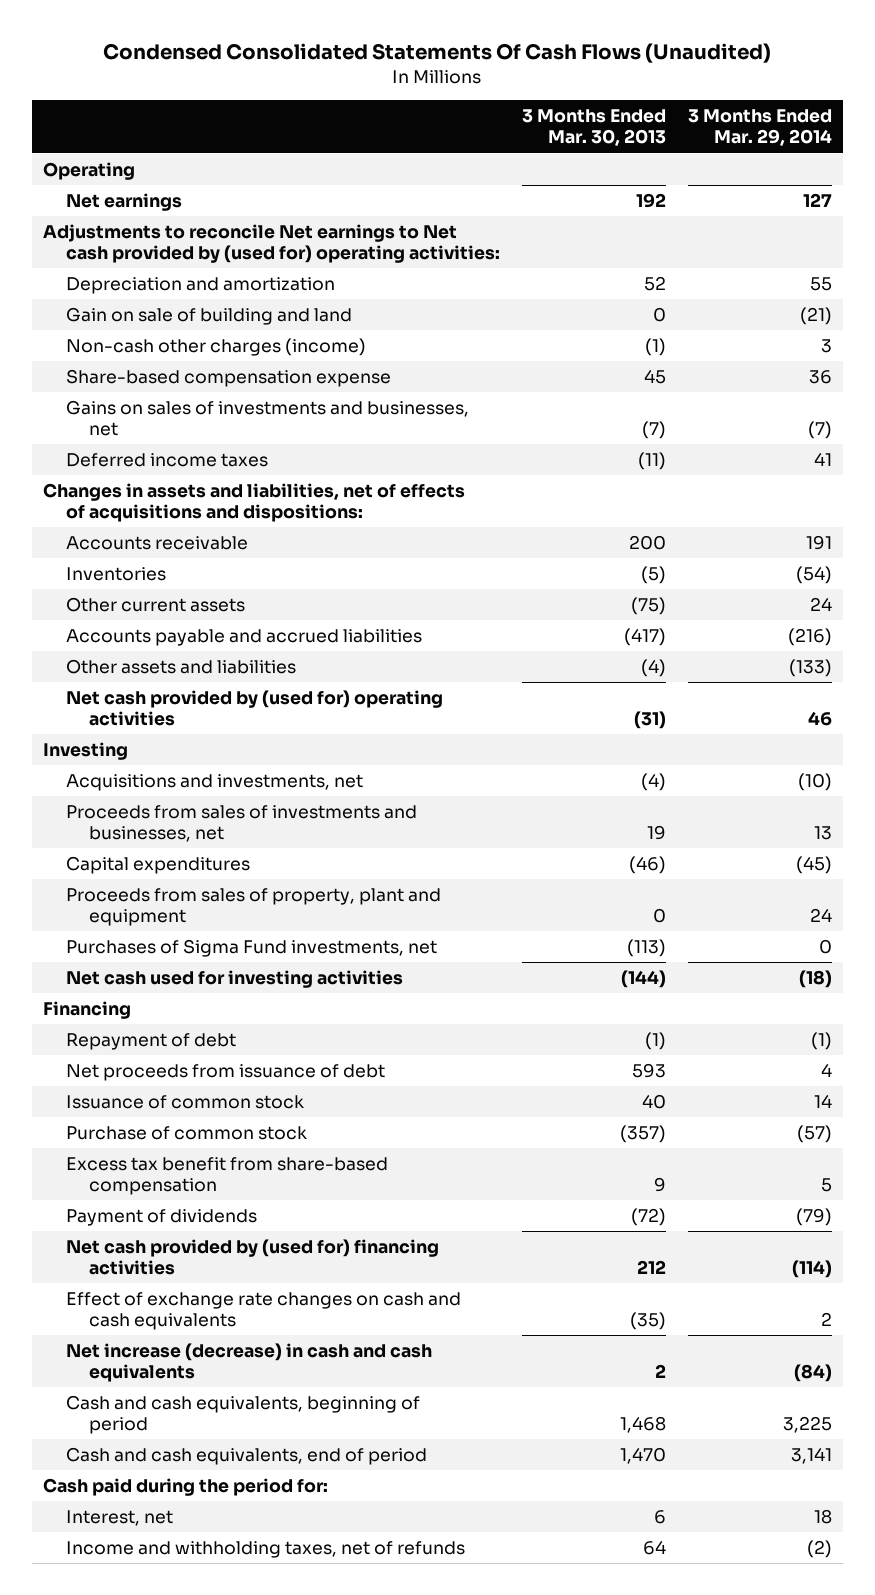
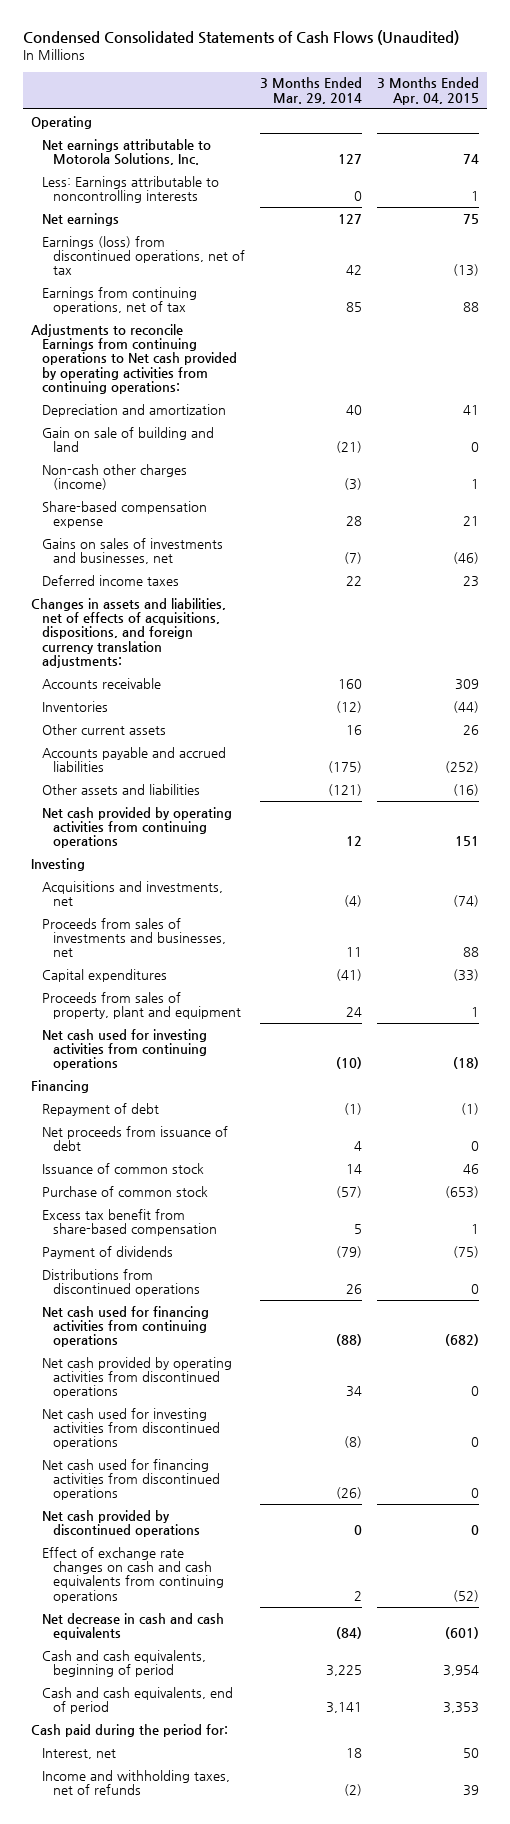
[103,43,772,64] Condensed Consolidated Statements Of Cash Flows (Unaudited) -> [23,30,460,46] Condensed Consolidated Statements of Cash Flows (Unaudited)
[521,109,666,147] 3 Months Ended Mar. 30, 2013 -> none
none -> [376,77,479,105] 3 Months Ended Apr. 04, 2015
none -> [41,138,211,166] Net earnings attributable to Motorola Solutions, Inc.
none -> [41,175,219,204] Less: Earnings attributable to noncontrolling interests
none -> [41,235,245,276] Earnings (loss) from discontinued operations, net of tax
none -> [41,286,197,315] Earnings from continuing operations, net of tax
[42,224,500,264] Adjustments to reconcile Net earnings to Net cash provided by (used for) operating activities: -> [30,323,237,395] Adjustments to reconcile Earnings from continuing operations to Net cash provided by operating activities from continuing operations:
[809,277,832,292] 55 -> [345,404,362,415] 40
[820,339,832,354] 3 -> [343,478,362,491] (3)
[808,370,832,385] 36 -> [345,516,362,527] 28
[813,452,832,467] 41 -> [345,575,362,586] 22
[42,483,465,523] Changes in assets and liabilities, net of effects of acquisitions and dispositions: -> [30,597,226,669] Changes in assets and liabilities, net of effects of acquisitions, dispositions, and foreign currency translation adjustments:
[805,535,832,551] 191 -> [337,678,362,689] 160
[795,566,832,585] (54) -> [335,700,362,713] (12)
[809,597,832,612] 24 -> [345,724,362,735] 16
[787,628,832,647] (216) -> [327,761,362,774] (175)
[788,659,832,678] (133) -> [327,783,362,796] (121)
[65,690,443,727] Net cash provided by (used for) operating activities -> [41,806,232,849] Net cash provided by operating activities from continuing operations
[807,711,832,727] 46 -> [345,836,362,847] 12
[797,773,832,792] (10) -> [343,895,362,908] (4)
[813,826,832,841] 13 -> [345,947,362,958] 11
[795,856,832,875] (45) -> [335,968,362,981] (41)
[65,939,437,958] Purchases of Sigma Fund investments, net -> none
[65,970,403,989] Net cash used for investing activities -> [41,1028,207,1071] Net cash used for investing activities from continuing operations
[798,970,832,989] (18) -> [335,1057,362,1070] (10)
none -> [41,1268,200,1297] Distributions from discontinued operations
[65,1239,439,1276] Net cash provided by (used for) financing activities -> [41,1305,209,1348] Net cash used for financing activities from continuing operations
[791,1260,832,1279] (114) -> [335,1334,362,1347] (88)
none -> [41,1356,232,1399] Net cash provided by operating activities from discontinued operations
none -> [41,1407,220,1450] Net cash used for investing activities from discontinued operations
none -> [41,1458,220,1501] Net cash used for financing activities from discontinued operations
none -> [41,1509,200,1538] Net cash provided by discontinued operations
[65,1292,461,1331] Effect of exchange rate changes on cash and cash equivalents -> [41,1546,224,1603] Effect of exchange rate changes on cash and cash equivalents from continuing operations
[65,1343,432,1383] Net increase (decrease) in cash and cash equivalents -> [41,1612,224,1641] Net decrease in cash and cash equivalents

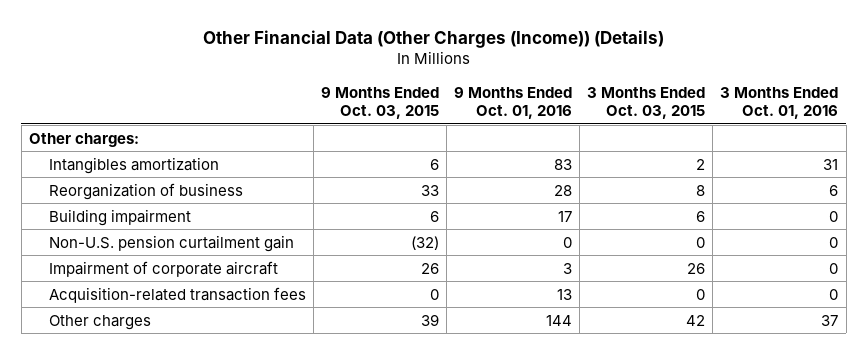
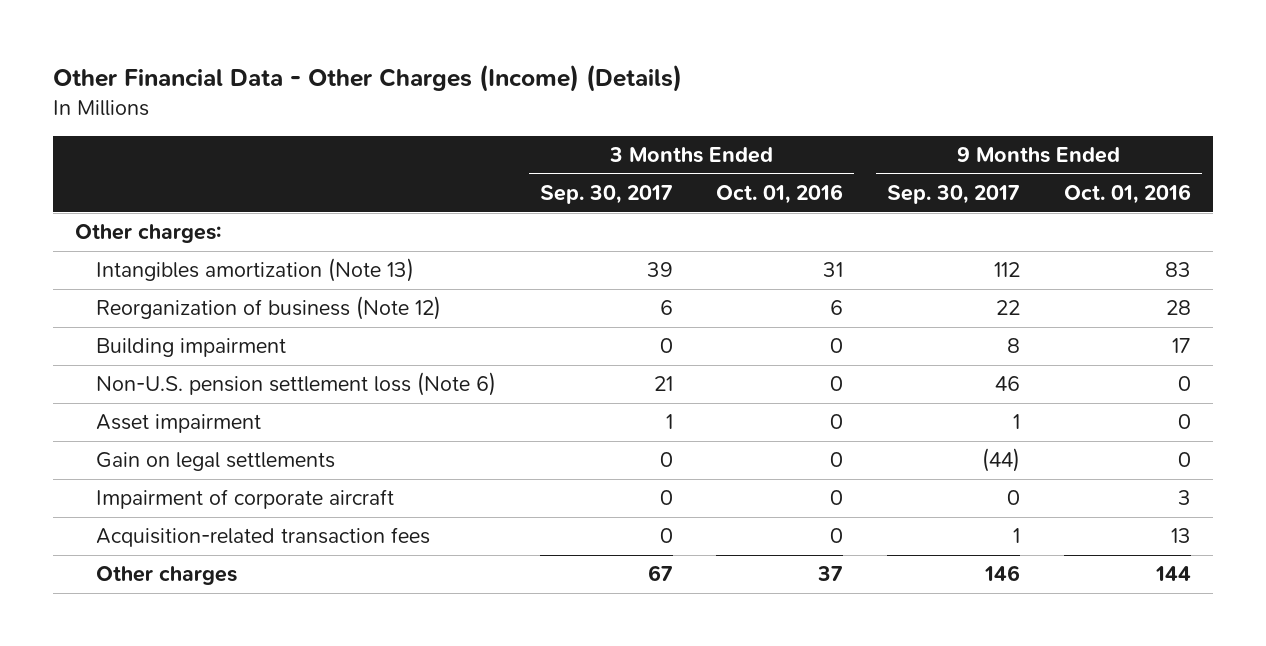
[202,30,664,49] Other Financial Data (Other Charges (Income)) (Details) -> [52,63,682,92] Other Financial Data - Other Charges (Income) (Details)
[320,87,439,120] 9 Months Ended Oct. 03, 2015 -> none
[587,87,706,120] 3 Months Ended Oct. 03, 2015 -> none
none -> [539,185,673,205] Sep. 30, 2017
none -> [887,185,1021,205] Sep. 30, 2017
[48,156,219,174] Intangibles amortization -> [95,258,414,283] Intangibles amortization (Note 13)
[48,182,243,200] Reorganization of business -> [95,296,441,321] Reorganization of business (Note 12)
[48,234,294,252] Non-U.S. pension curtailment gain -> none
none -> [95,372,496,397] Non-U.S. pension settlement loss (Note 6)
none -> [95,414,261,434] Asset impairment
none -> [95,452,335,472] Gain on legal settlements

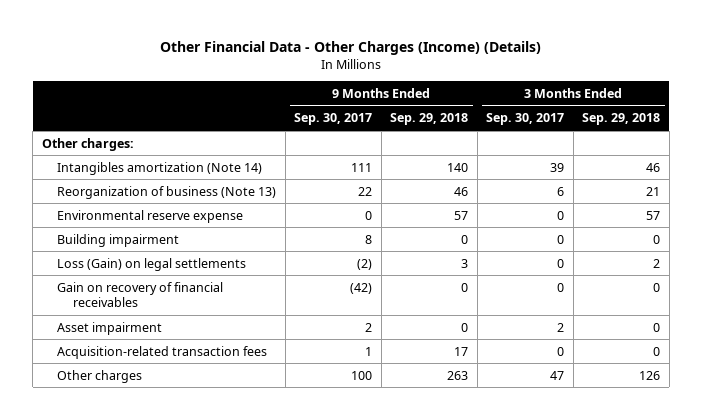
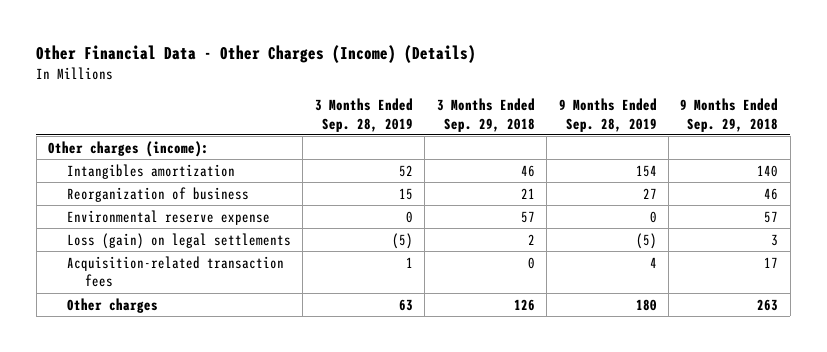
[294,113,373,126] Sep. 30, 2017 -> none
[486,113,565,126] Sep. 30, 2017 -> none
none -> [314,97,413,132] 3 Months Ended Sep. 28, 2019
none -> [558,97,657,132] 9 Months Ended Sep. 28, 2019
[41,137,134,151] Other charges: -> [48,140,210,157] Other charges (income):
[57,161,263,175] Intangibles amortization (Note 14) -> [66,163,235,179] Intangibles amortization
[57,185,277,199] Reorganization of business (Note 13) -> [66,186,249,202] Reorganization of business
[57,233,180,247] Building impairment -> none
[57,281,224,308] Gain on recovery of financial receivables -> none
[57,321,163,335] Asset impairment -> none
[57,257,247,271] Loss (Gain) on legal settlements -> [66,232,291,249] Loss (gain) on legal settlements

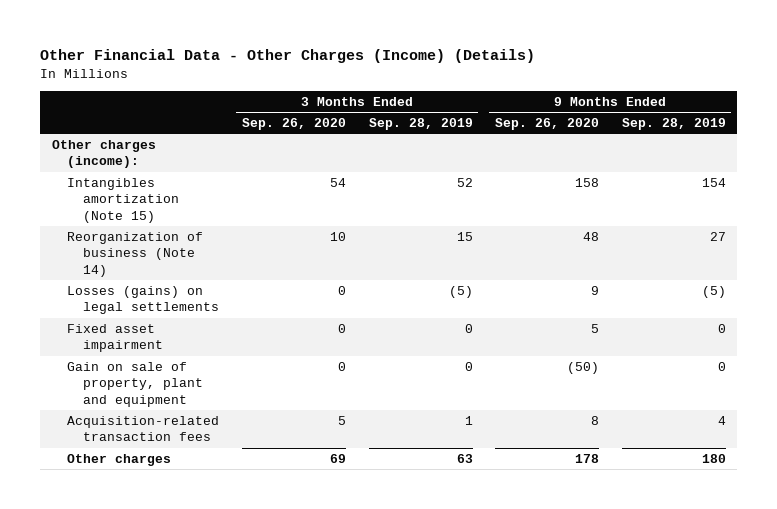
[436,97,535,132] 3 Months Ended Sep. 29, 2018 -> none
[680,97,779,132] 9 Months Ended Sep. 29, 2018 -> none
none -> [242,117,347,130] Sep. 26, 2020
none -> [495,117,600,130] Sep. 26, 2020
[66,209,270,225] Environmental reserve expense -> none
[66,163,235,179] Intangibles amortization -> [67,177,180,223] Intangibles amortization (Note 15)
[66,186,249,202] Reorganization of business -> [67,231,204,277] Reorganization of business (Note 14)
[66,232,291,249] Loss (gain) on legal settlements -> [67,285,220,315] Losses (gains) on legal settlements
none -> [67,323,164,353] Fixed asset impairment
none -> [67,361,204,407] Gain on sale of property, plant and equipment

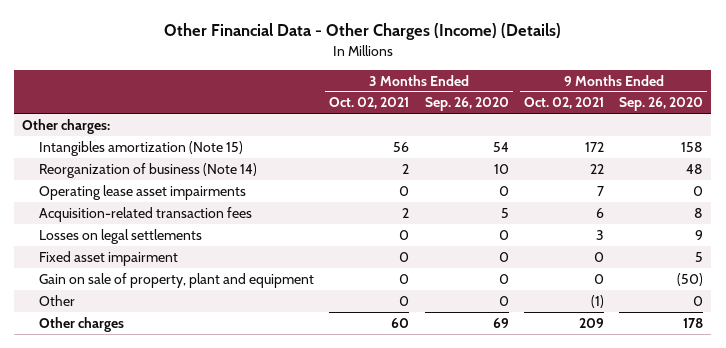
[368,117,473,130] Sep. 28, 2019 -> none
[621,117,726,130] Sep. 28, 2019 -> none
none -> [329,97,410,110] Oct. 02, 2021
none -> [524,97,605,110] Oct. 02, 2021
[51,139,156,169] Other charges (income): -> [22,118,111,134] Other charges:
none -> [38,184,246,200] Operating lease asset impairments
[67,415,220,442] Acquisition-related transaction fees -> [38,206,252,222] Acquisition-related transaction fees
[67,285,220,315] Losses (gains) on legal settlements -> [38,228,202,244] Losses on legal settlements
none -> [38,294,75,306] Other

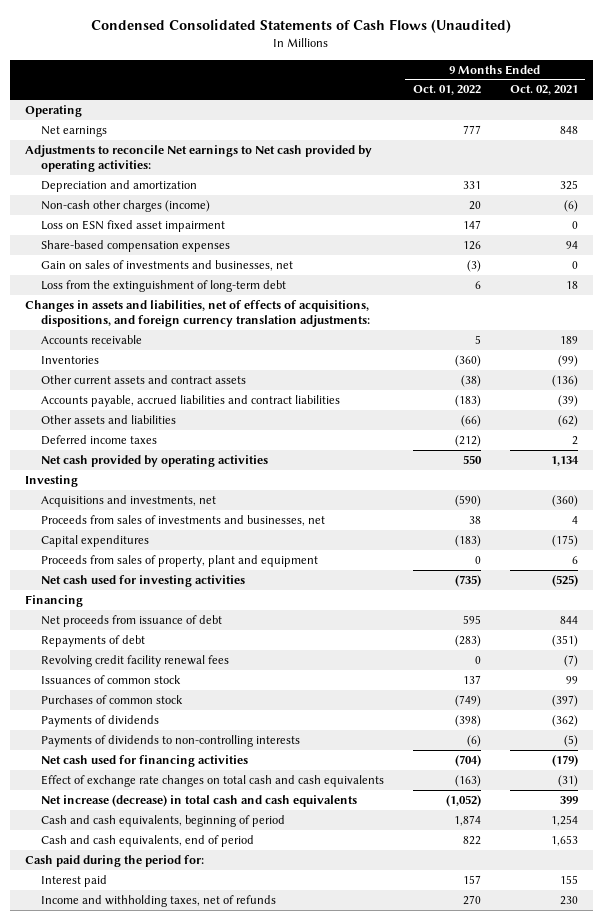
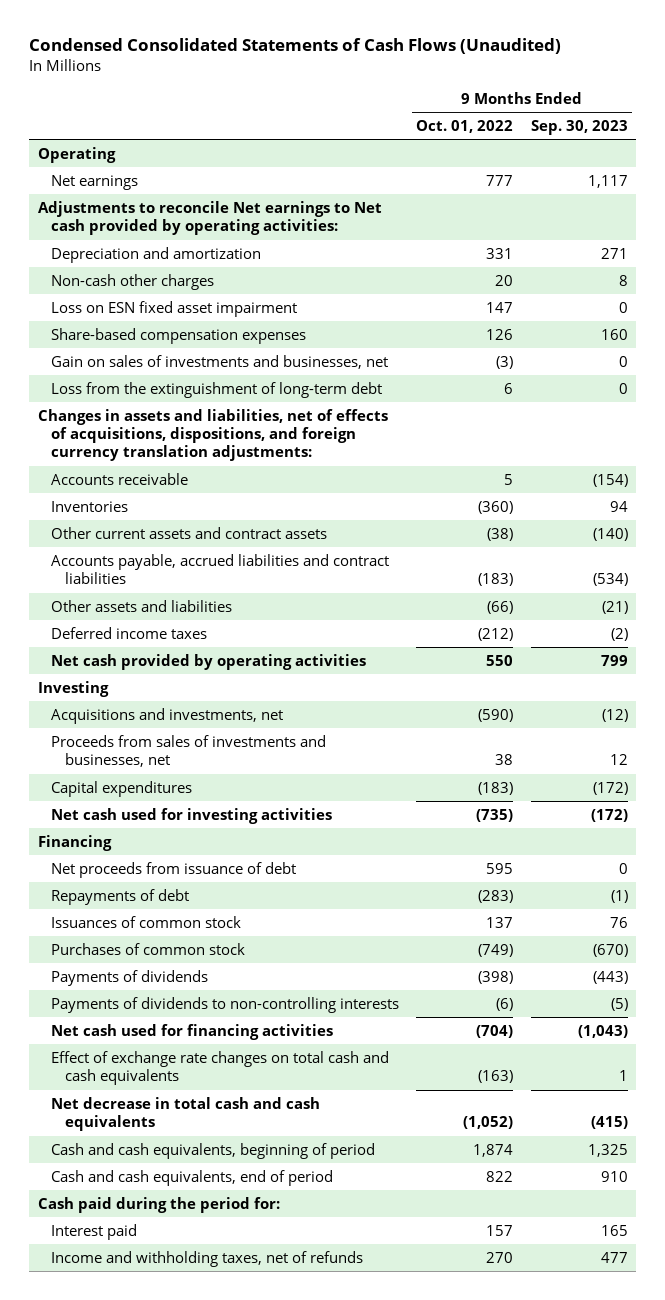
[509,85,578,96] Oct. 02, 2021 -> none
none -> [530,119,628,135] Sep. 30, 2023
[40,199,210,212] Non-cash other charges (income) -> [51,273,215,290] Non-cash other charges
[40,554,318,567] Proceeds from sales of property, plant and equipment -> none
[40,654,229,667] Revolving credit facility renewal fees -> none
[40,794,357,807] Net increase (decrease) in total cash and cash equivalents -> [51,1096,321,1132] Net decrease in total cash and cash equivalents

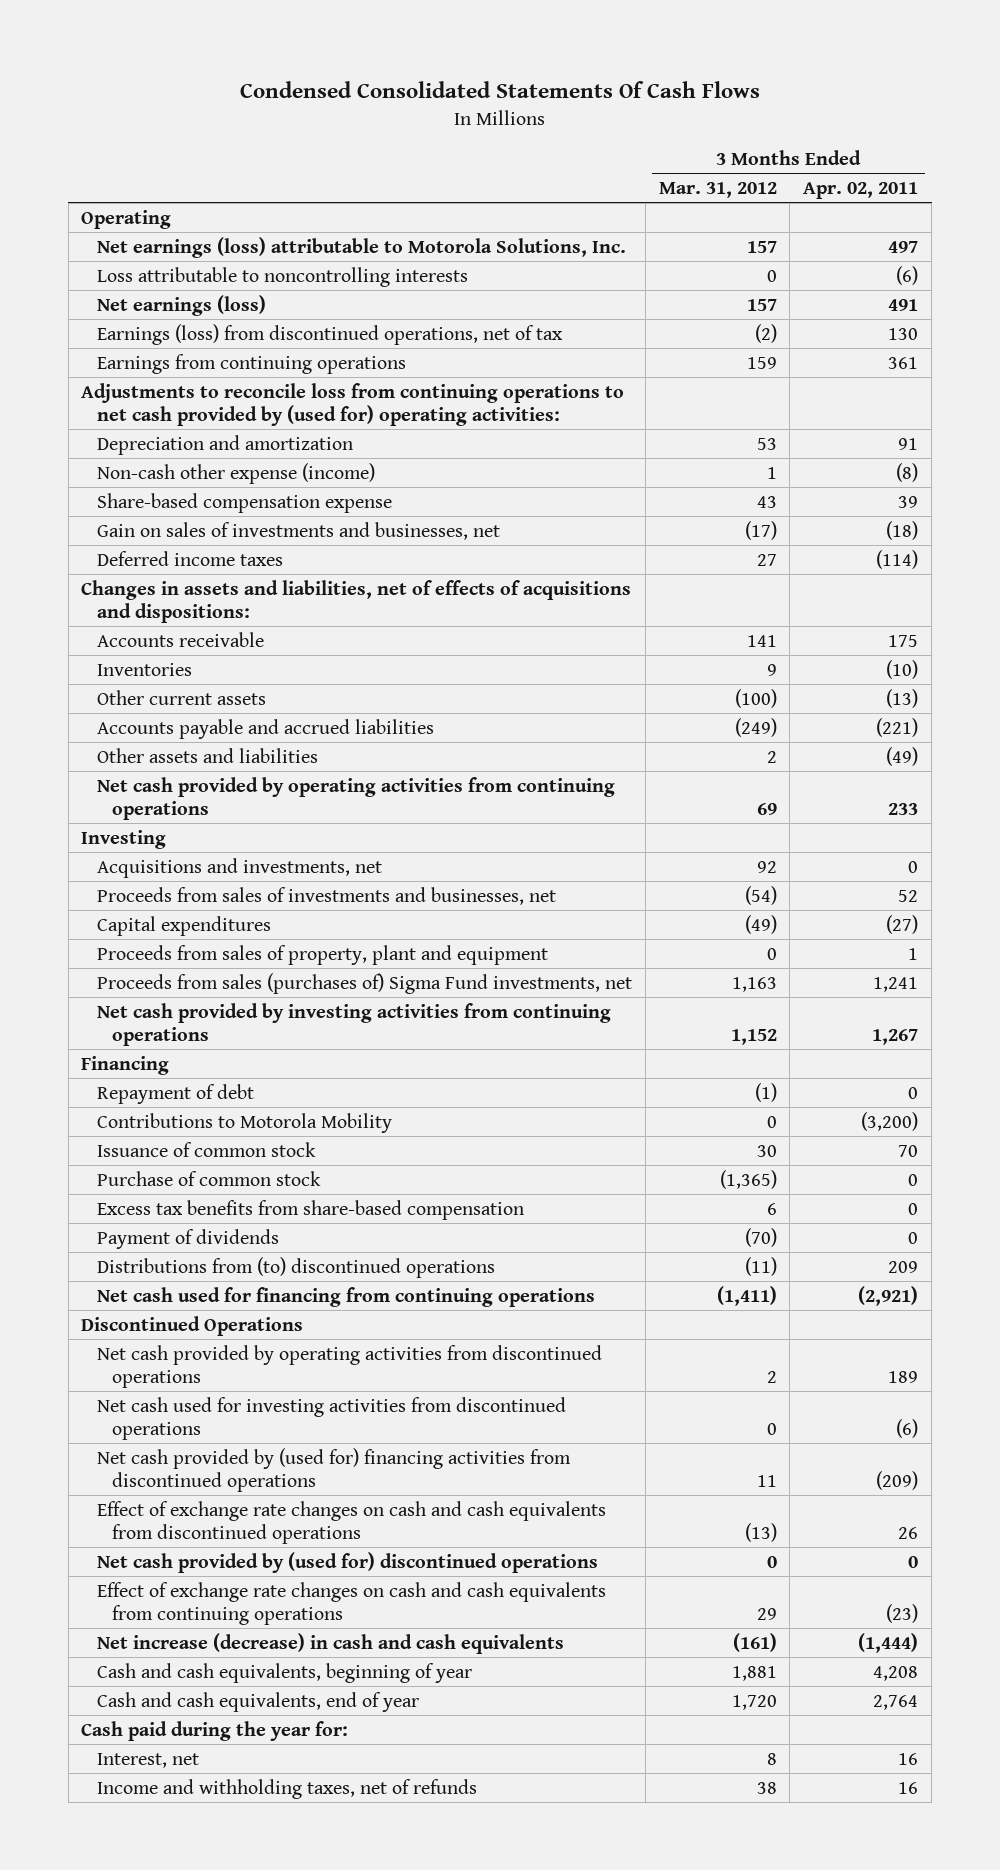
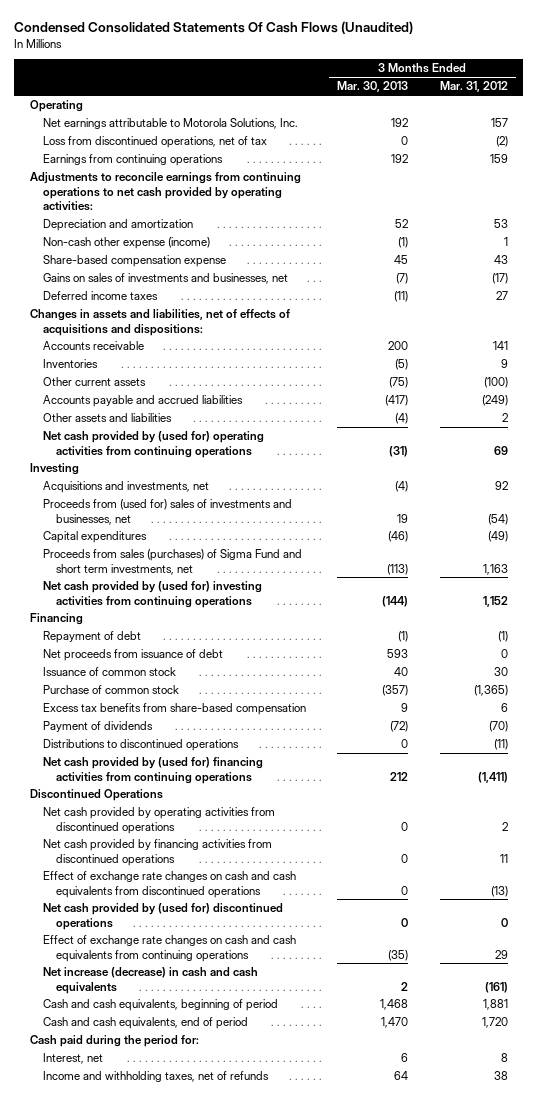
[239,81,760,99] Condensed Consolidated Statements Of Cash Flows -> [14,20,414,34] Condensed Consolidated Statements Of Cash Flows (Unaudited)
[803,181,919,199] Apr. 02, 2011 -> none
none -> [337,81,409,93] Mar. 30, 2013
[96,266,468,287] Loss attributable to noncontrolling interests -> none
[96,294,266,316] Net earnings (loss) -> none
[96,236,626,258] Net earnings (loss) attributable to Motorola Solutions, Inc. -> [42,118,298,130] Net earnings attributable to Motorola Solutions, Inc.
[96,323,563,345] Earnings (loss) from discontinued operations, net of tax -> [42,136,267,149] Loss from discontinued operations, net of tax
[81,382,625,426] Adjustments to reconcile loss from continuing operations to net cash provided by (used for) operating activities: -> [29,172,301,212] Adjustments to reconcile earnings from continuing operations to net cash provided by operating activities:
[96,521,500,540] Gain on sales of investments and businesses, net -> [42,273,288,285] Gains on sales of investments and businesses, net
[96,776,615,820] Net cash provided by operating activities from continuing operations -> [42,431,264,458] Net cash provided by (used for) operating activities from continuing operations
[96,886,556,905] Proceeds from sales of investments and businesses, net -> [42,499,292,525] Proceeds from (used for) sales of investments and businesses, net
[96,944,548,965] Proceeds from sales of property, plant and equipment -> none
[96,972,632,994] Proceeds from sales (purchases of) Sigma Fund investments, net -> [42,549,302,575] Proceeds from sales (purchases) of Sigma Fund and short term investments, net
[96,1002,611,1046] Net cash provided by investing activities from continuing operations -> [42,581,262,608] Net cash provided by (used for) investing activities from continuing operations
[96,1112,392,1133] Contributions to Motorola Mobility -> none
none -> [42,649,223,662] Net proceeds from issuance of debt
[96,1256,495,1278] Distributions from (to) discontinued operations -> [42,739,239,752] Distributions to discontinued operations
[96,1286,595,1307] Net cash used for financing from continuing operations -> [42,757,263,784] Net cash provided by (used for) financing activities from continuing operations
[96,1396,566,1440] Net cash used for investing activities from discontinued operations -> none
[96,1447,571,1492] Net cash provided by (used for) financing activities from discontinued operations -> [42,839,272,866] Net cash provided by financing activities from discontinued operations
[96,1662,472,1683] Cash and cash equivalents, beginning of year -> [42,999,278,1012] Cash and cash equivalents, beginning of period
[96,1691,419,1712] Cash and cash equivalents, end of year -> [42,1017,248,1030] Cash and cash equivalents, end of period
[81,1720,349,1741] Cash paid during the year for: -> [29,1035,199,1048] Cash paid during the period for:

